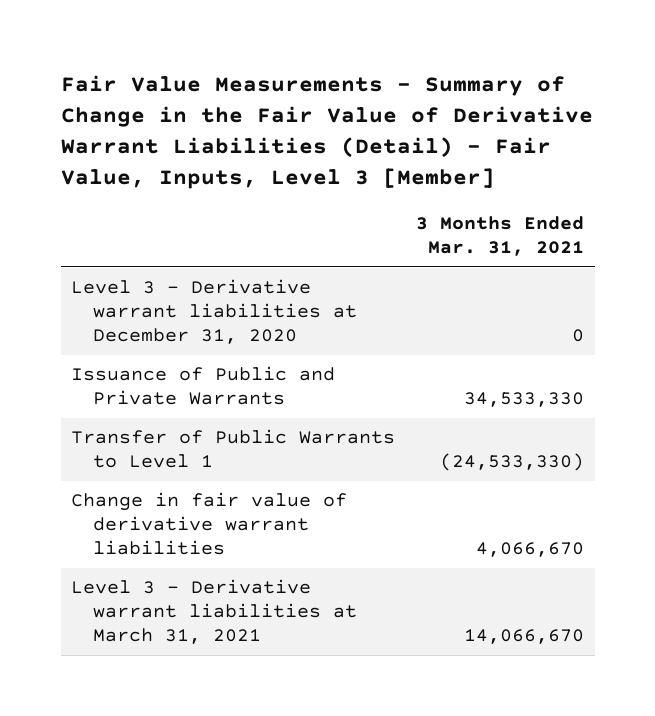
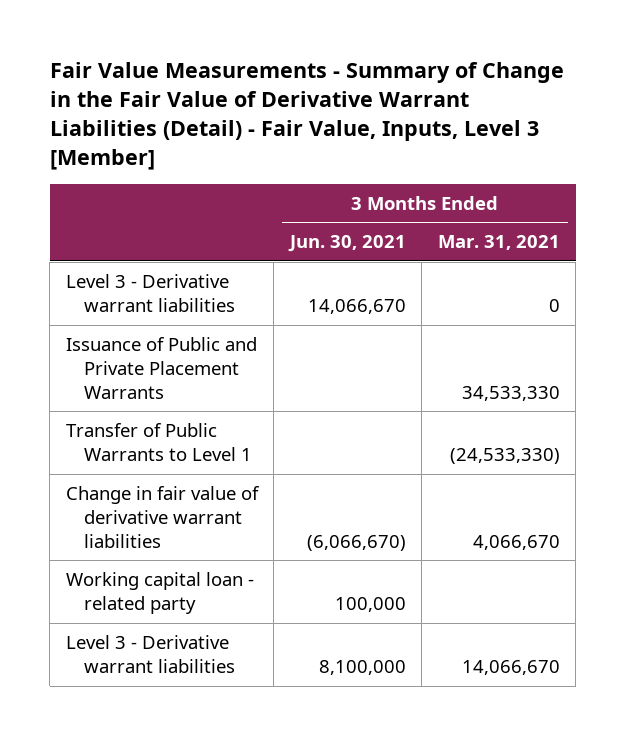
none -> [287,235,406,253] Jun. 30, 2021
[71,279,357,345] Level 3 - Derivative warrant liabilities at December 31, 2020 -> [65,274,235,312] Level 3 - Derivative warrant liabilities
[71,366,336,406] Issuance of Public and Private Warrants -> [65,337,257,399] Issuance of Public and Private Placement Warrants
none -> [65,572,254,614] Working capital loan - related party
[71,579,357,645] Level 3 - Derivative warrant liabilities at March 31, 2021 -> [65,635,235,673] Level 3 - Derivative warrant liabilities

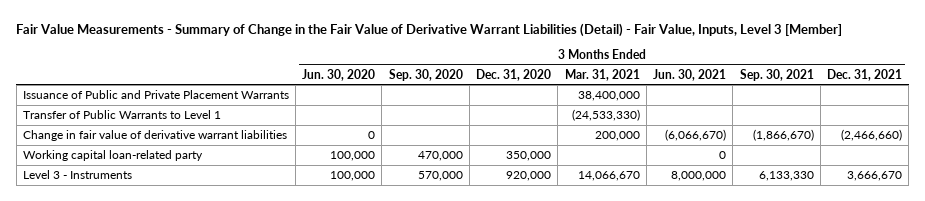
none -> [302,68,376,81] Jun. 30, 2020
none -> [388,68,463,81] Sep. 30, 2020
none -> [476,68,552,81] Dec. 31, 2020
none -> [739,68,814,81] Sep. 30, 2021
none -> [826,68,902,81] Dec. 31, 2021
[65,274,235,312] Level 3 - Derivative warrant liabilities -> none
[461,385,560,401] 34,533,330 -> [577,90,640,101] 38,400,000
[472,534,560,550] 4,066,670 -> [594,130,640,141] 200,000
[65,572,254,614] Working capital loan - related party -> [22,149,203,161] Working capital loan-related party
[334,596,406,612] 100,000 -> [719,150,727,159] 0
[65,635,235,673] Level 3 - Derivative warrant liabilities -> [22,169,132,179] Level 3 - Instruments
[318,659,406,675] 8,100,000 -> [671,170,727,181] 8,000,000

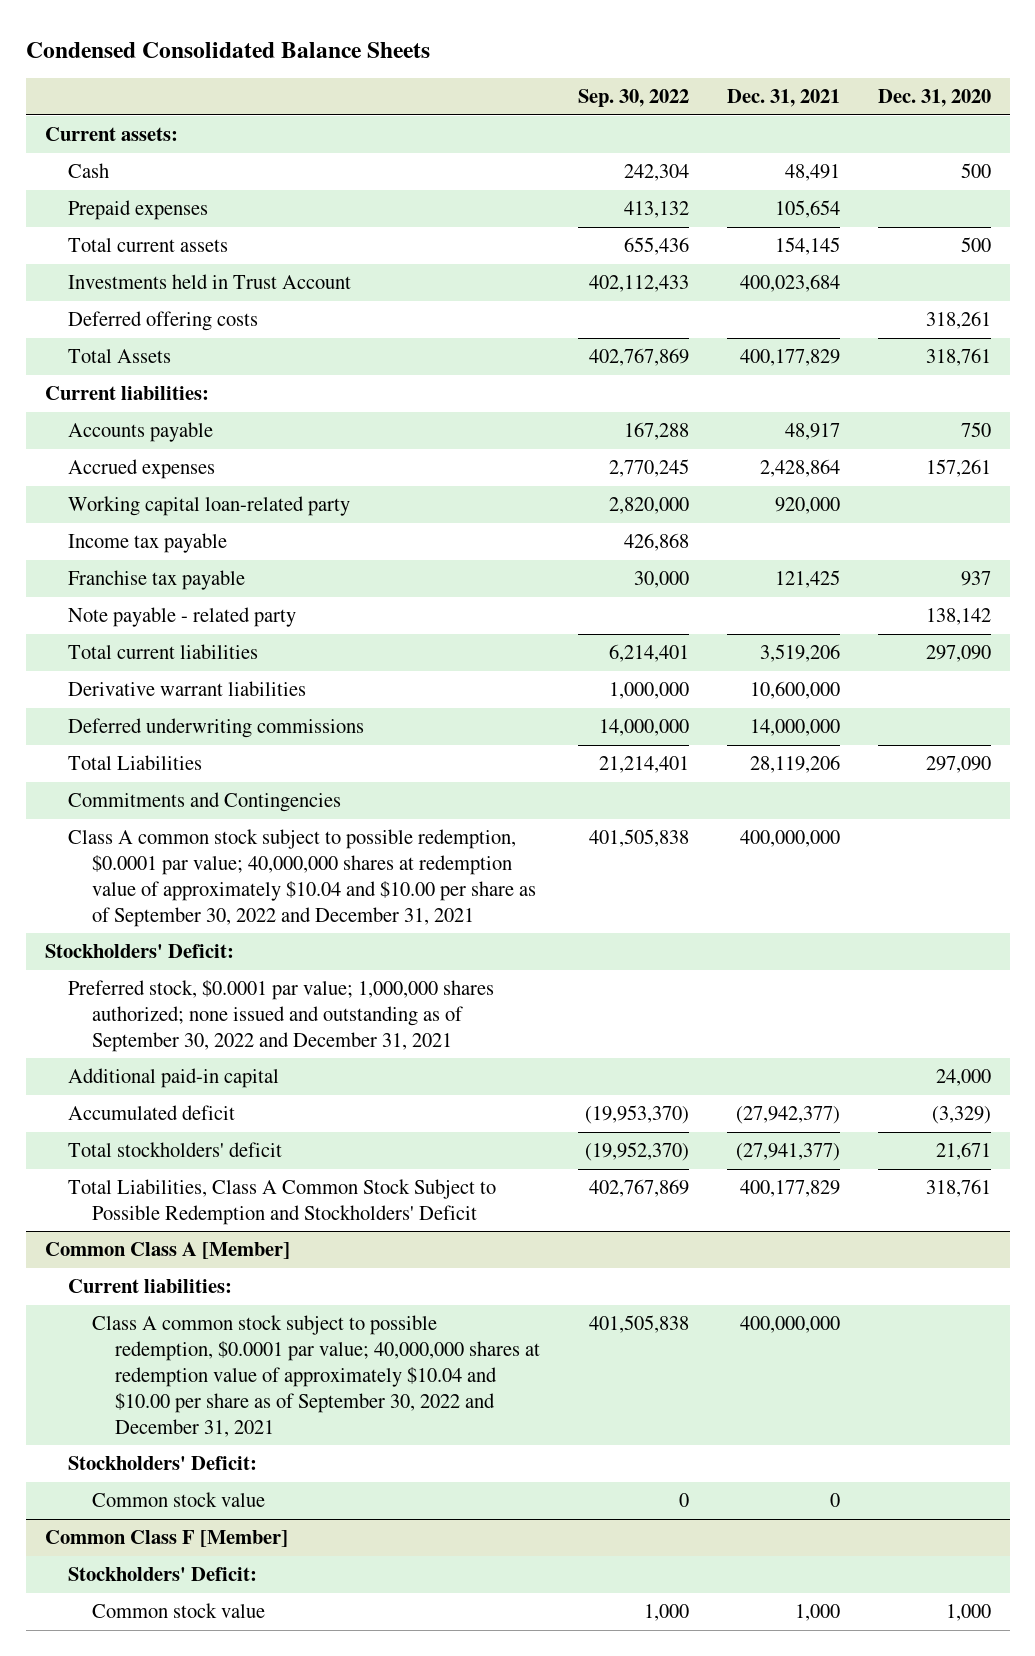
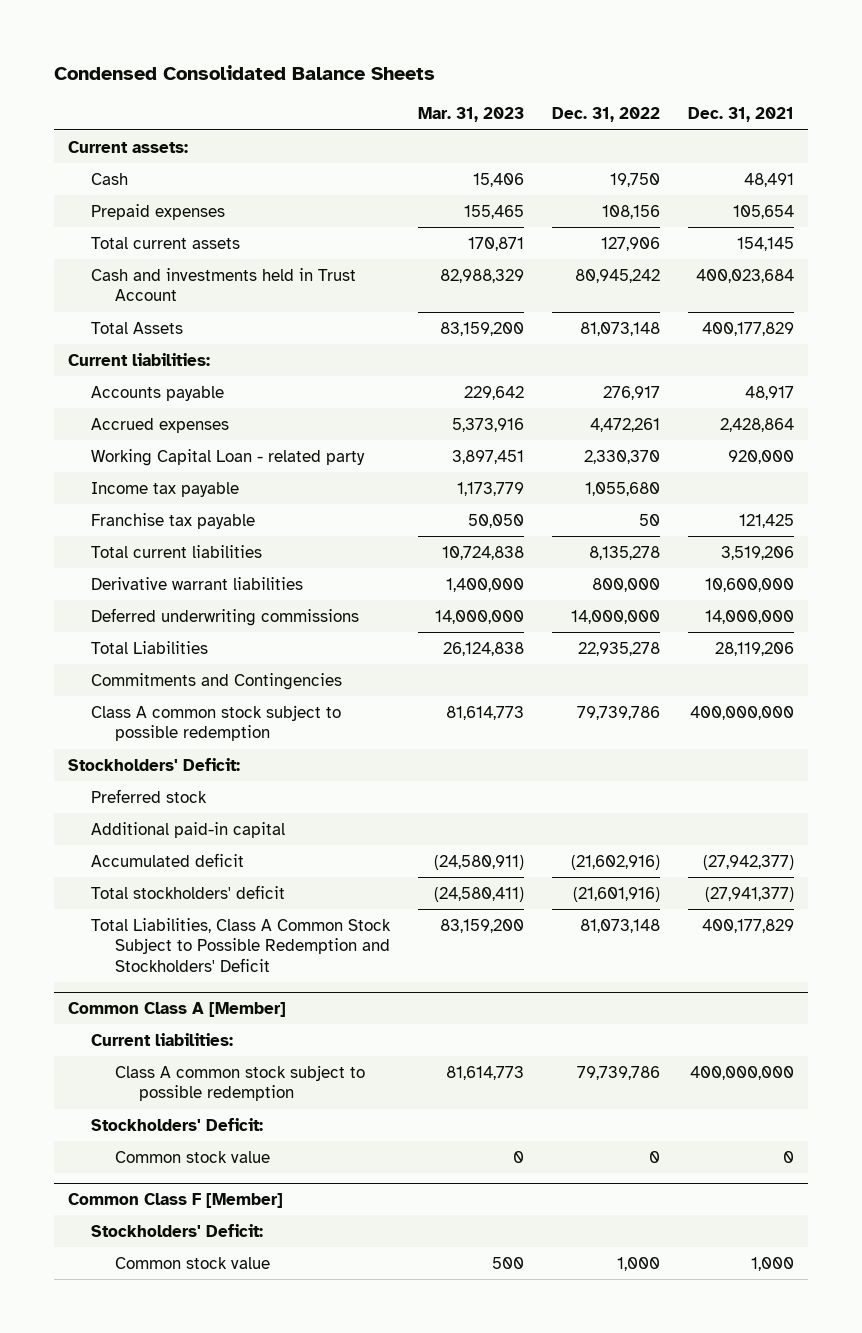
[577,89,689,108] Sep. 30, 2022 -> none
[877,89,991,108] Dec. 31, 2020 -> none
none -> [418,107,525,123] Mar. 31, 2023
none -> [552,107,661,123] Dec. 31, 2022
[68,311,259,332] Deferred offering costs -> none
[68,274,352,290] Investments held in Trust Account -> [91,267,357,302] Cash and investments held in Trust Account
[68,496,351,517] Working capital loan-related party -> [91,448,366,466] Working Capital Loan - related party
[68,607,297,628] Note payable - related party -> none
[68,829,536,927] Class A common stock subject to possible redemption, $0.0001 par value; 40,000,000 shares at redemption value of approximately $10.04 and $10.00 per share as of September 30, 2022 and December 31, 2021 -> [91,704,342,742] Class A common stock subject to possible redemption
[68,980,495,1052] Preferred stock, $0.0001 par value; 1,000,000 shares authorized; none issued and outstanding as of September 30, 2022 and December 31, 2021 -> [91,788,208,803] Preferred stock
[91,1315,541,1437] Class A common stock subject to possible redemption, $0.0001 par value; 40,000,000 shares at redemption value of approximately $10.04 and $10.00 per share as of September 30, 2022 and December 31, 2021 -> [114,1064,365,1102] Class A common stock subject to possible redemption

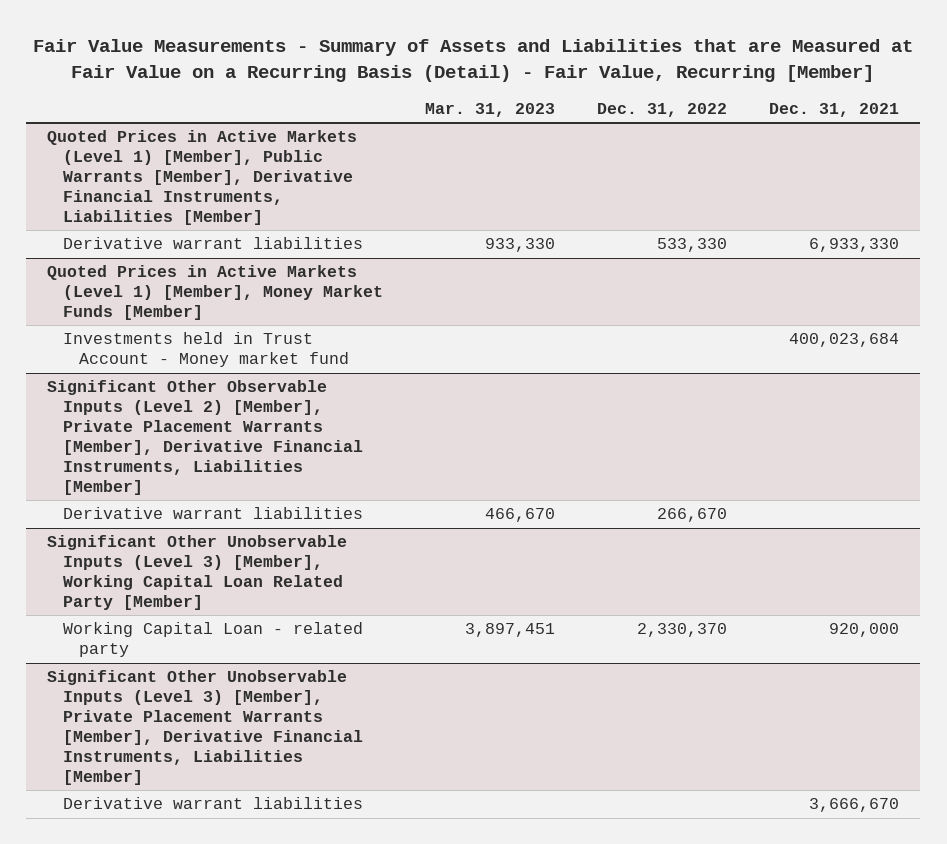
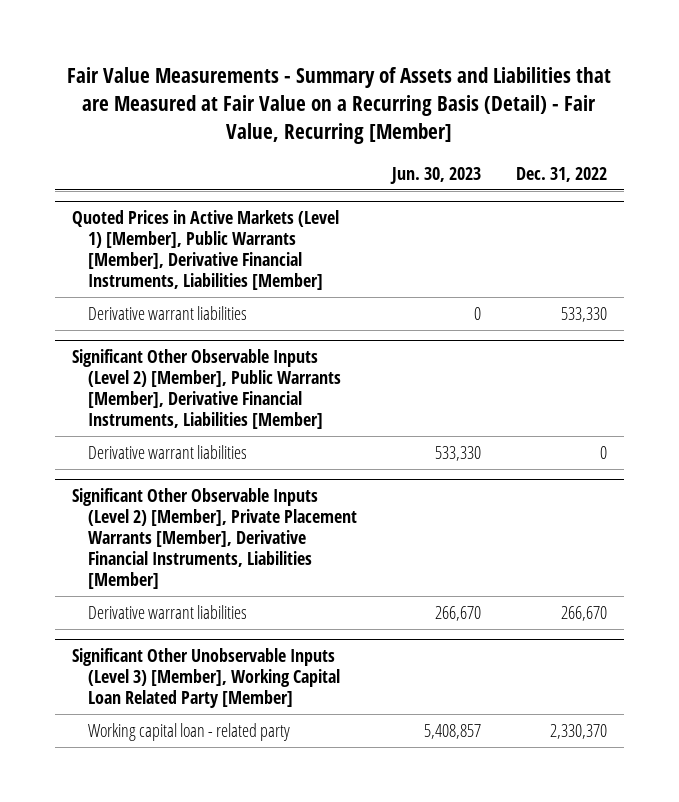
[425,102,556,117] Mar. 31, 2023 -> none
[769,102,900,117] Dec. 31, 2021 -> none
none -> [389,166,481,184] Jun. 30, 2023
[47,265,384,321] Quoted Prices in Active Markets (Level 1) [Member], Money Market Funds [Member] -> none
[63,332,350,368] Investments held in Trust Account - Money market fund -> none
none -> [72,349,341,430] Significant Other Observable Inputs (Level 2) [Member], Public Warrants [Member], Derivative Financial Instruments, Liabilities [Member]
none -> [87,444,247,459] Derivative warrant liabilities
[47,670,364,785] Significant Other Unobservable Inputs (Level 3) [Member], Private Placement Warrants [Member], Derivative Financial Instruments, Liabilities [Member] -> none
[63,797,364,810] Derivative warrant liabilities -> none
[63,622,364,658] Working Capital Loan - related party -> [87,722,290,741] Working capital loan - related party

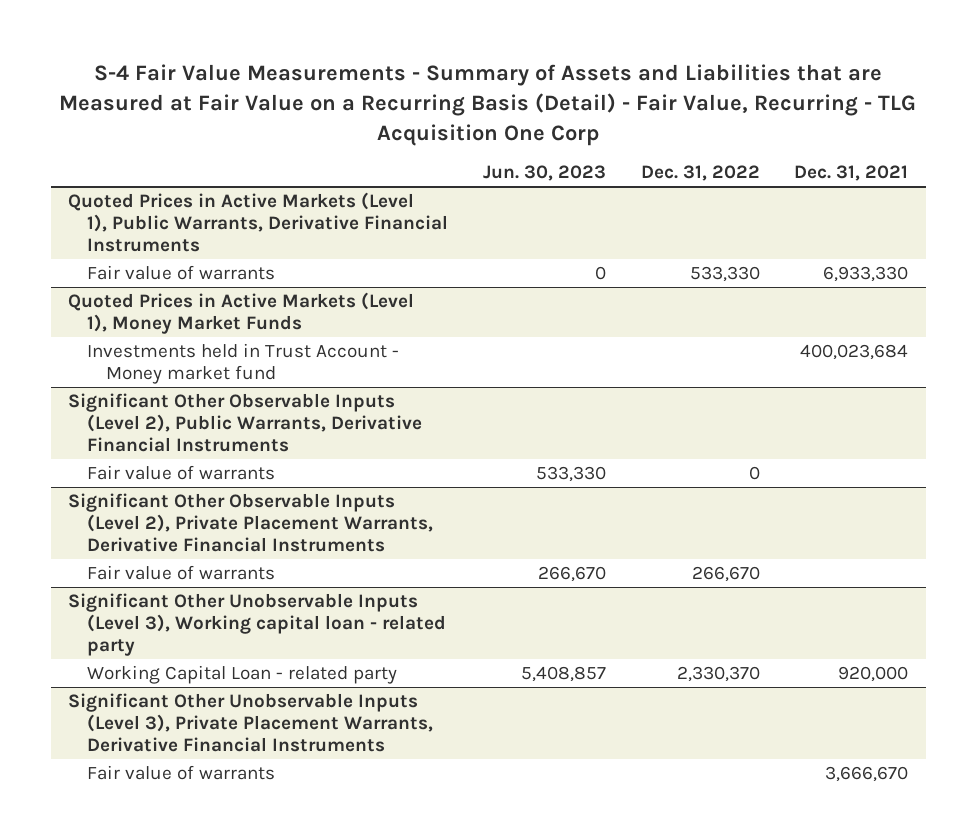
[67,66,612,144] Fair Value Measurements - Summary of Assets and Liabilities that are Measured at Fair Value on a Recurring Basis (Detail) - Fair Value, Recurring [Member] -> [59,64,917,146] S-4 Fair Value Measurements - Summary of Assets and Liabilities that are Measured at Fair Value on a Recurring Basis (Detail) - Fair Value, Recurring - TLG Acquisition One Corp
none -> [794,165,909,182] Dec. 31, 2021
[72,210,340,291] Quoted Prices in Active Markets (Level 1) [Member], Public Warrants [Member], Derivative Financial Instruments, Liabilities [Member] -> [68,191,449,252] Quoted Prices in Active Markets (Level 1), Public Warrants, Derivative Financial Instruments
[87,305,247,320] Derivative warrant liabilities -> [87,264,276,280] Fair value of warrants
none -> [68,291,415,334] Quoted Prices in Active Markets (Level 1), Money Market Funds
none -> [87,342,400,384] Investments held in Trust Account - Money market fund
[72,349,341,430] Significant Other Observable Inputs (Level 2) [Member], Public Warrants [Member], Derivative Financial Instruments, Liabilities [Member] -> [68,392,423,452] Significant Other Observable Inputs (Level 2), Public Warrants, Derivative Financial Instruments
[87,444,247,459] Derivative warrant liabilities -> [87,464,276,480] Fair value of warrants
[72,488,357,590] Significant Other Observable Inputs (Level 2) [Member], Private Placement Warrants [Member], Derivative Financial Instruments, Liabilities [Member] -> [68,492,434,552] Significant Other Observable Inputs (Level 2), Private Placement Warrants, Derivative Financial Instruments
[87,604,247,619] Derivative warrant liabilities -> [87,564,276,580] Fair value of warrants
[72,648,340,709] Significant Other Unobservable Inputs (Level 3) [Member], Working Capital Loan Related Party [Member] -> [68,592,447,656] Significant Other Unobservable Inputs (Level 3), Working capital loan - related party
[87,722,290,741] Working capital loan - related party -> [87,664,398,684] Working Capital Loan - related party
none -> [68,692,434,752] Significant Other Unobservable Inputs (Level 3), Private Placement Warrants, Derivative Financial Instruments
none -> [87,764,276,780] Fair value of warrants

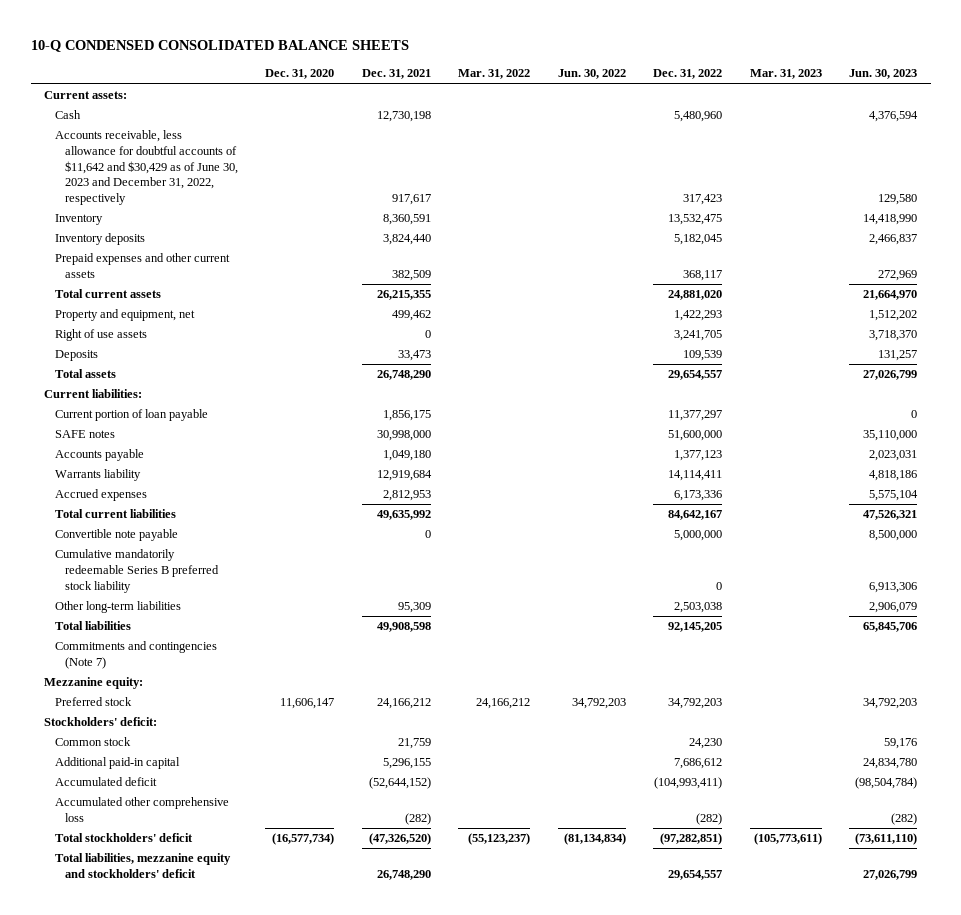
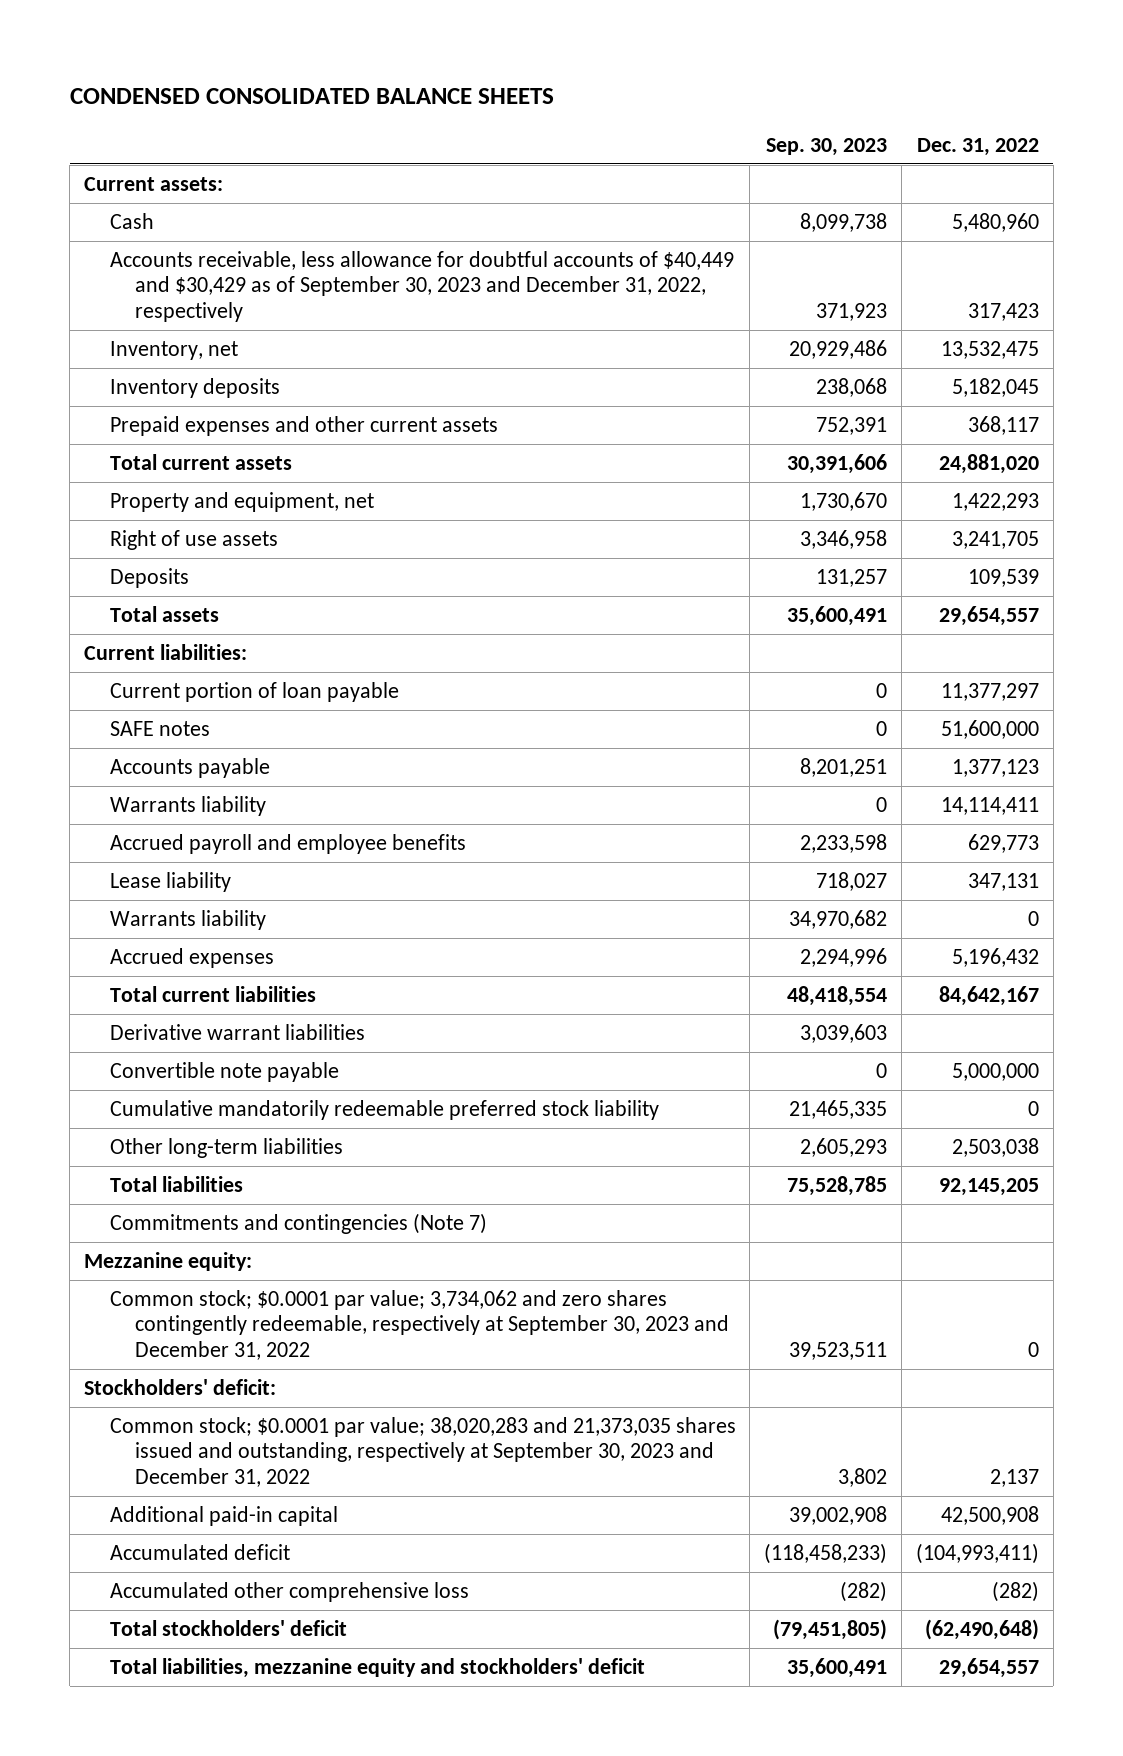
[30,40,409,53] 10-Q CONDENSED CONSOLIDATED BALANCE SHEETS -> [69,87,554,104] CONDENSED CONSOLIDATED BALANCE SHEETS
[265,69,335,80] Dec. 31, 2020 -> none
[361,69,431,80] Dec. 31, 2021 -> none
[458,69,531,80] Mar. 31, 2022 -> none
[557,69,626,80] Jun. 30, 2022 -> none
[749,69,822,80] Mar. 31, 2023 -> none
[848,69,917,80] Jun. 30, 2023 -> none
none -> [766,137,888,156] Sep. 30, 2023
[54,130,238,206] Accounts receivable, less allowance for doubtful accounts of $11,642 and $30,429 as of June 30, 2023 and December 31, 2022, respectively -> [109,251,734,322] Accounts receivable, less allowance for doubtful accounts of $40,449 and $30,429 as of September 30, 2023 and December 31, 2022, respectively
[54,214,103,226] Inventory -> [109,341,238,361] Inventory, net
none -> [109,834,466,855] Accrued payroll and employee benefits
none -> [109,872,231,893] Lease liability
none -> [109,910,266,931] Warrants liability
[674,490,723,502] 6,173,336 -> [951,948,1039,968] 5,196,432
none -> [109,1024,365,1041] Derivative warrant liabilities
[54,549,219,593] Cumulative mandatorily redeemable Series B preferred stock liability -> [109,1100,659,1121] Cumulative mandatorily redeemable preferred stock liability
[54,697,132,707] Preferred stock -> none
none -> [109,1290,729,1360] Common stock; $0.0001 par value; 3,734,062 and zero shares contingently redeemable, respectively at September 30, 2023 and December 31, 2022
[54,737,131,747] Common stock -> none
none -> [109,1417,736,1487] Common stock; $0.0001 par value; 38,020,283 and 21,373,035 shares issued and outstanding, respectively at September 30, 2023 and December 31, 2022
[674,758,723,770] 7,686,612 -> [940,1506,1039,1526] 42,500,908
[660,833,723,846] (97,282,851) -> [924,1619,1039,1641] (62,490,648)

